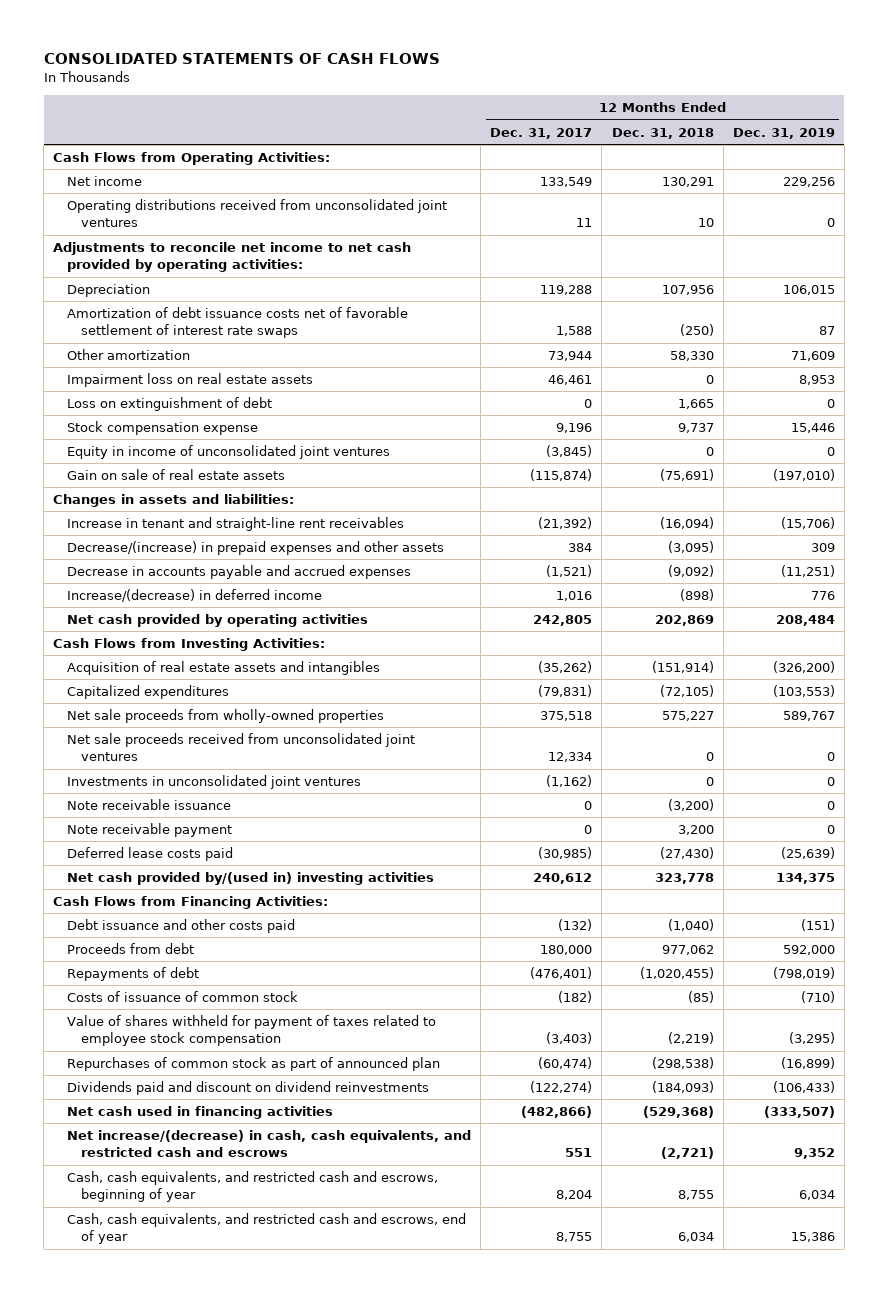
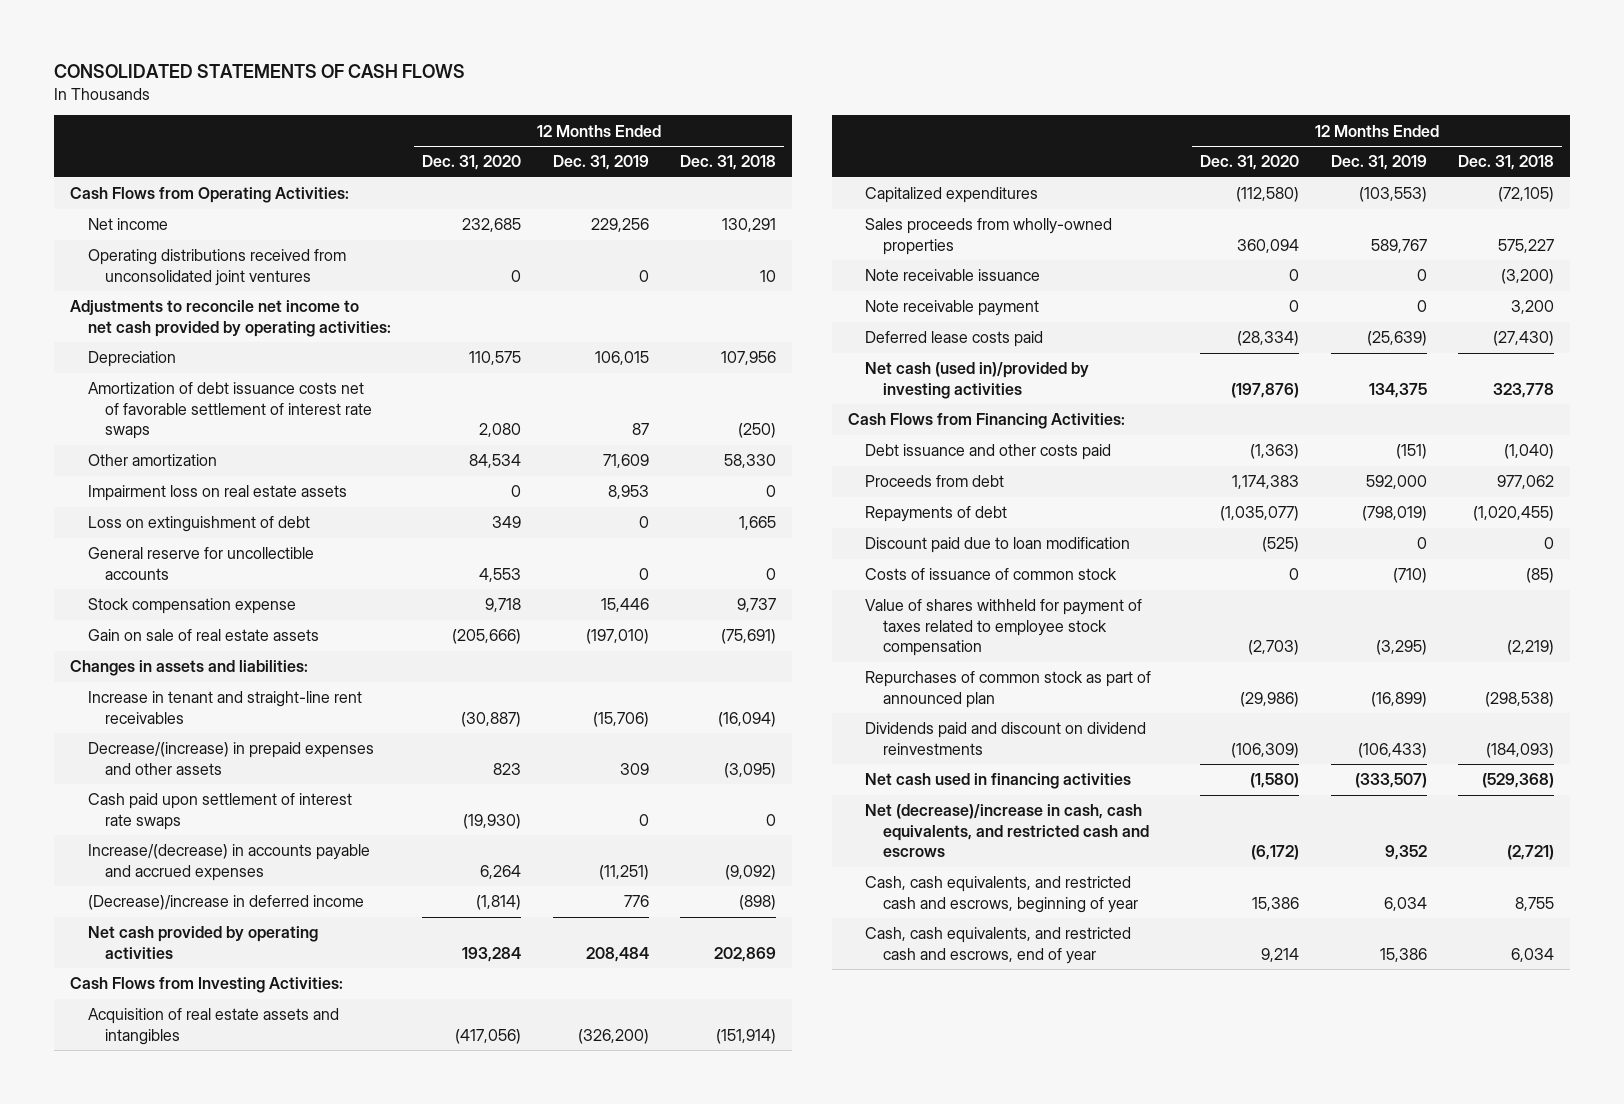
[490,127,593,139] Dec. 31, 2017 -> none
none -> [422,155,522,171] Dec. 31, 2020
none -> [87,547,314,580] General reserve for uncollectible accounts
[67,445,391,460] Equity in income of unconsolidated joint ventures -> none
none -> [87,793,352,830] Cash paid upon settlement of interest rate swaps
[67,565,412,580] Decrease in accounts payable and accrued expenses -> [87,844,370,881] Increase/(decrease) in accounts payable and accrued expenses
[67,589,323,603] Increase/(decrease) in deferred income -> [87,895,364,911] (Decrease)/increase in deferred income
[67,733,416,762] Net sale proceeds received from unconsolidated joint ventures -> none
[67,775,362,790] Investments in unconsolidated joint ventures -> none
[67,709,385,724] Net sale proceeds from wholly-owned properties -> [865,218,1113,255] Sales proceeds from wholly-owned properties
[67,872,435,886] Net cash provided by/(used in) investing activities -> [865,362,1090,399] Net cash (used in)/provided by investing activities
none -> [865,537,1131,554] Discount paid due to loan modification
[67,1130,472,1158] Net increase/(decrease) in cash, cash equivalents, and restricted cash and escrows -> [865,804,1150,857] Net (decrease)/increase in cash, cash equivalents, and restricted cash and escrows

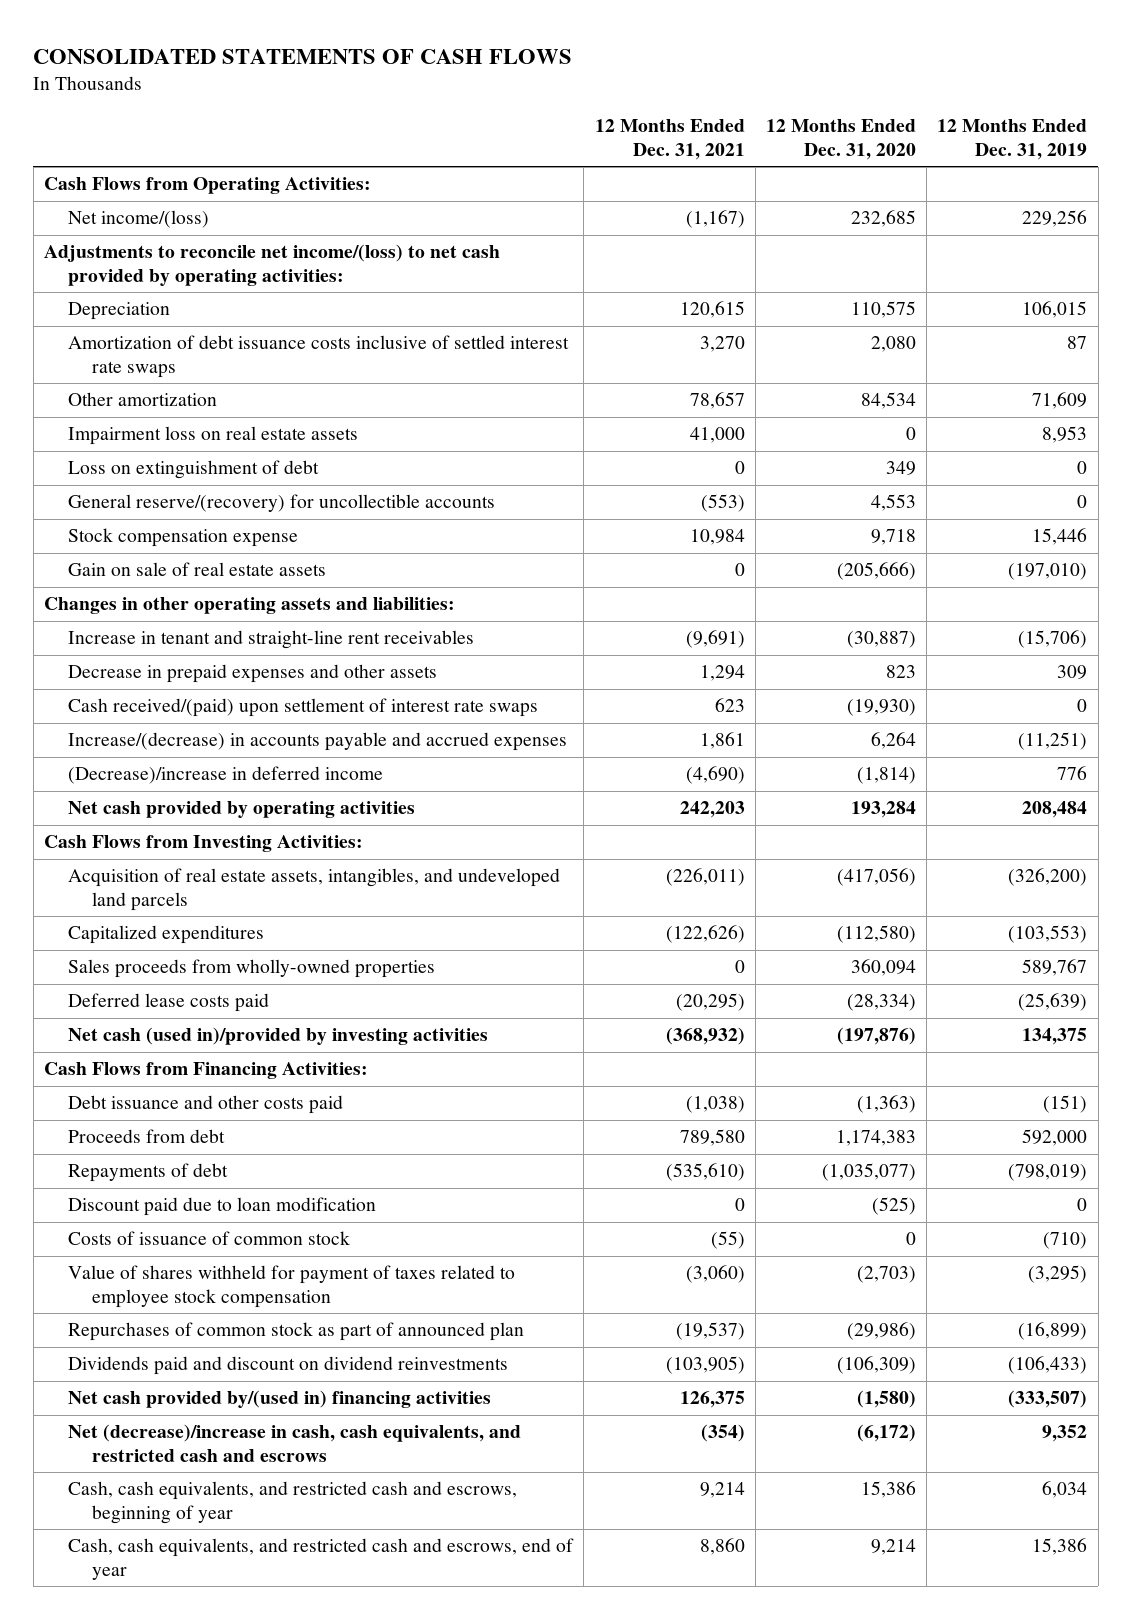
[680,155,777,171] Dec. 31, 2018 -> none
none -> [594,119,745,160] 12 Months Ended Dec. 31, 2021
[87,249,346,286] Operating distributions received from unconsolidated joint ventures -> none
[87,218,168,231] Net income -> [68,210,210,229] Net income/(loss)
[69,300,391,337] Adjustments to reconcile net income to net cash provided by operating activities: -> [44,244,501,286] Adjustments to reconcile net income/(loss) to net cash provided by operating activities:
[87,382,373,439] Amortization of debt issuance costs net of favorable settlement of interest rate swaps -> [68,335,570,378] Amortization of debt issuance costs inclusive of settled interest rate swaps
[87,547,314,580] General reserve for uncollectible accounts -> [68,494,496,513] General reserve/(recovery) for uncollectible accounts
[69,660,308,677] Changes in assets and liabilities: -> [44,597,456,615] Changes in other operating assets and liabilities:
[87,742,374,775] Decrease/(increase) in prepaid expenses and other assets -> [68,664,438,684] Decrease in prepaid expenses and other assets
[87,793,352,830] Cash paid upon settlement of interest rate swaps -> [68,698,539,718] Cash received/(paid) upon settlement of interest rate swaps
[87,1008,339,1045] Acquisition of real estate assets and intangibles -> [68,868,561,911] Acquisition of real estate assets, intangibles, and undeveloped land parcels
[865,269,1041,282] Note receivable issuance -> none
[865,300,1040,317] Note receivable payment -> none
[865,773,1132,790] Net cash used in financing activities -> [68,1390,492,1409] Net cash provided by/(used in) financing activities

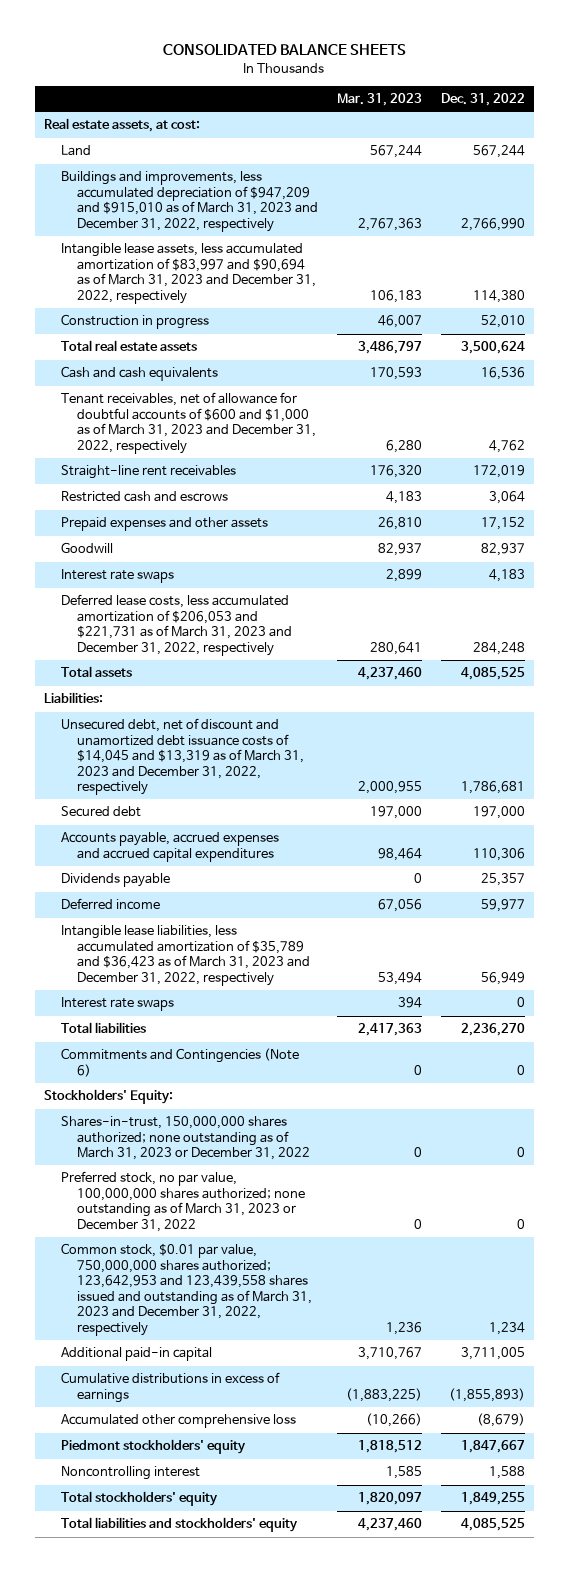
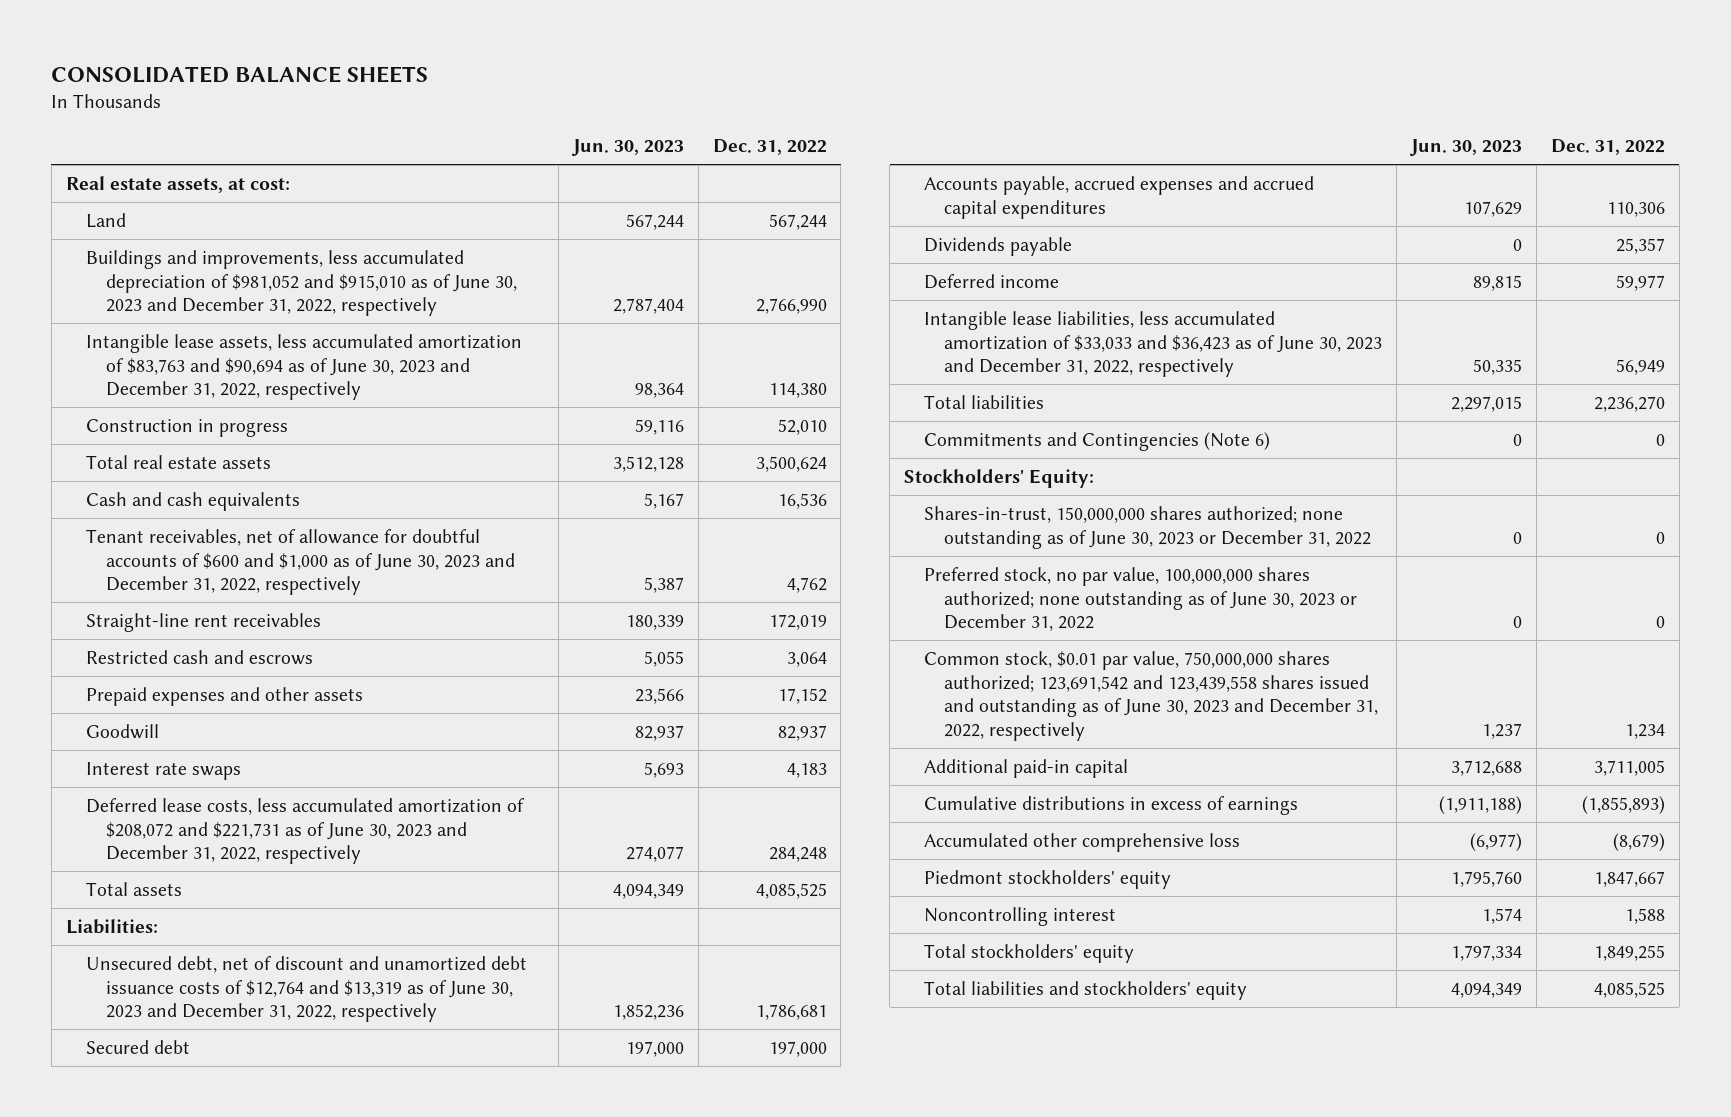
[336,92,422,106] Mar. 31, 2023 -> none
none -> [571,138,684,156] Jun. 30, 2023
[60,171,319,232] Buildings and improvements, less accumulated depreciation of $947,209 and $915,010 as of March 31, 2023 and December 31, 2022, respectively -> [85,249,517,317] Buildings and improvements, less accumulated depreciation of $981,052 and $915,010 as of June 30, 2023 and December 31, 2022, respectively
[60,243,317,304] Intangible lease assets, less accumulated amortization of $83,997 and $90,694 as of March 31, 2023 and December 31, 2022, respectively -> [85,333,522,401] Intangible lease assets, less accumulated amortization of $83,763 and $90,694 as of June 30, 2023 and December 31, 2022, respectively
[60,392,317,454] Tenant receivables, net of allowance for doubtful accounts of $600 and $1,000 as of March 31, 2023 and December 31, 2022, respectively -> [85,528,515,596] Tenant receivables, net of allowance for doubtful accounts of $600 and $1,000 as of June 30, 2023 and December 31, 2022, respectively
[60,594,293,656] Deferred lease costs, less accumulated amortization of $206,053 and $221,731 as of March 31, 2023 and December 31, 2022, respectively -> [85,797,525,865] Deferred lease costs, less accumulated amortization of $208,072 and $221,731 as of June 30, 2023 and December 31, 2022, respectively
[60,718,305,796] Unsecured debt, net of discount and unamortized debt issuance costs of $14,045 and $13,319 as of March 31, 2023 and December 31, 2022, respectively -> [85,955,527,1023] Unsecured debt, net of discount and unamortized debt issuance costs of $12,764 and $13,319 as of June 30, 2023 and December 31, 2022, respectively
[60,997,174,1012] Interest rate swaps -> none
[60,925,311,986] Intangible lease liabilities, less accumulated amortization of $35,789 and $36,423 as of March 31, 2023 and December 31, 2022, respectively -> [924,310,1383,378] Intangible lease liabilities, less accumulated amortization of $33,033 and $36,423 as of June 30, 2023 and December 31, 2022, respectively
[60,1116,311,1161] Shares-in-trust, 150,000,000 shares authorized; none outstanding as of March 31, 2023 or December 31, 2022 -> [924,505,1372,549] Shares-in-trust, 150,000,000 shares authorized; none outstanding as of June 30, 2023 or December 31, 2022
[60,1171,306,1232] Preferred stock, no par value, 100,000,000 shares authorized; none outstanding as of March 31, 2023 or December 31, 2022 -> [924,566,1358,632] Preferred stock, no par value, 100,000,000 shares authorized; none outstanding as of June 30, 2023 or December 31, 2022
[60,1243,313,1336] Common stock, $0.01 par value, 750,000,000 shares authorized; 123,642,953 and 123,439,558 shares issued and outstanding as of March 31, 2023 and December 31, 2022, respectively -> [924,650,1379,742] Common stock, $0.01 par value, 750,000,000 shares authorized; 123,691,542 and 123,439,558 shares issued and outstanding as of June 30, 2023 and December 31, 2022, respectively

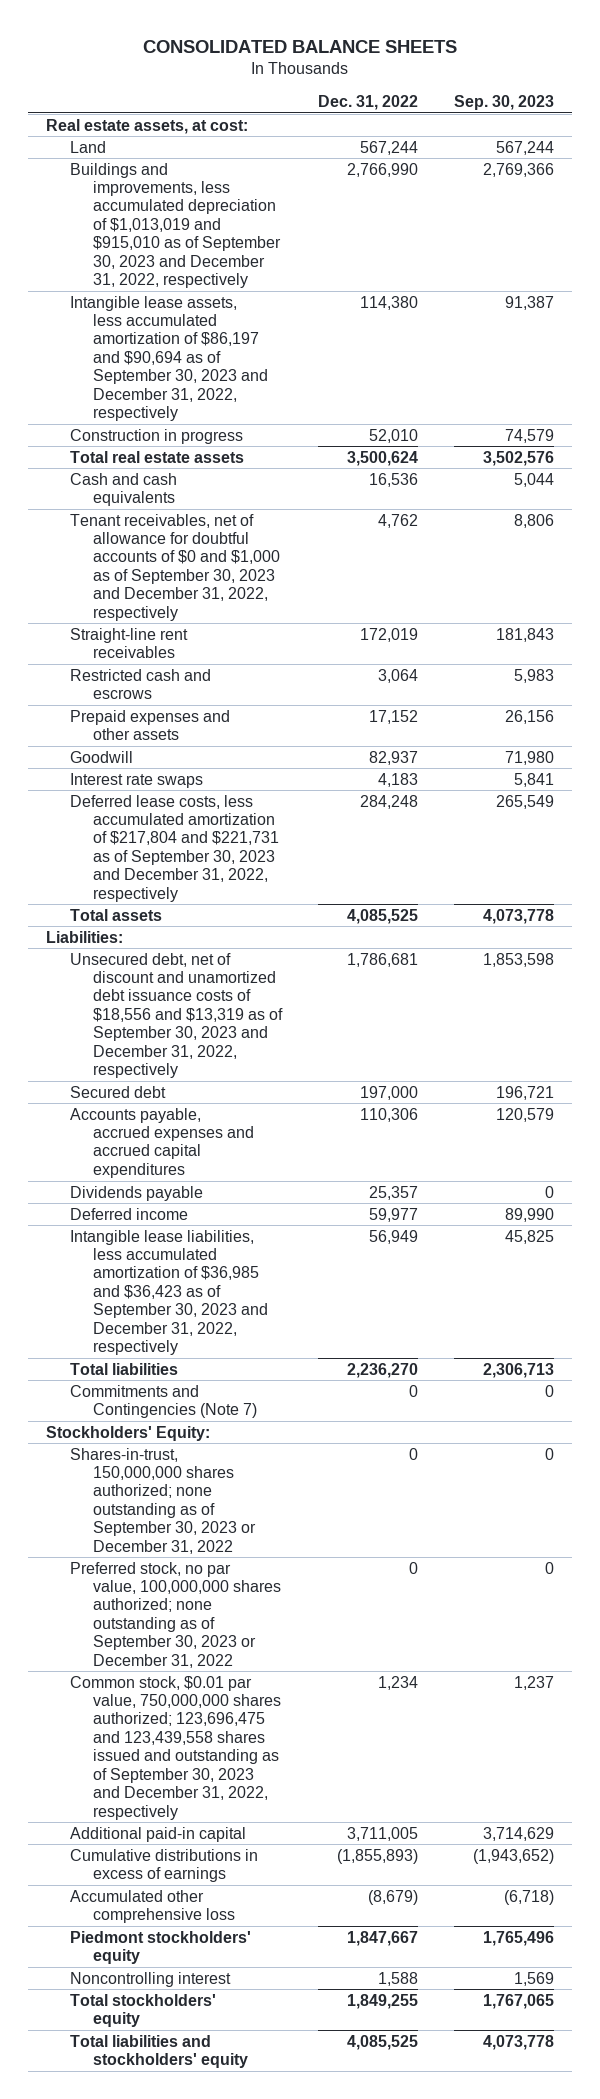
[571,138,684,156] Jun. 30, 2023 -> none
none -> [454,95,555,111] Sep. 30, 2023
[85,249,517,317] Buildings and improvements, less accumulated depreciation of $981,052 and $915,010 as of June 30, 2023 and December 31, 2022, respectively -> [69,162,281,289] Buildings and improvements, less accumulated depreciation of $1,013,019 and $915,010 as of September 30, 2023 and December 31, 2022, respectively
[85,333,522,401] Intangible lease assets, less accumulated amortization of $83,763 and $90,694 as of June 30, 2023 and December 31, 2022, respectively -> [69,295,268,422] Intangible lease assets, less accumulated amortization of $86,197 and $90,694 as of September 30, 2023 and December 31, 2022, respectively
[85,528,515,596] Tenant receivables, net of allowance for doubtful accounts of $600 and $1,000 as of June 30, 2023 and December 31, 2022, respectively -> [69,513,280,621] Tenant receivables, net of allowance for doubtful accounts of $0 and $1,000 as of September 30, 2023 and December 31, 2022, respectively
[85,797,525,865] Deferred lease costs, less accumulated amortization of $208,072 and $221,731 as of June 30, 2023 and December 31, 2022, respectively -> [69,794,279,902] Deferred lease costs, less accumulated amortization of $217,804 and $221,731 as of September 30, 2023 and December 31, 2022, respectively
[85,955,527,1023] Unsecured debt, net of discount and unamortized debt issuance costs of $12,764 and $13,319 as of June 30, 2023 and December 31, 2022, respectively -> [69,952,283,1079] Unsecured debt, net of discount and unamortized debt issuance costs of $18,556 and $13,319 as of September 30, 2023 and December 31, 2022, respectively
[924,310,1383,378] Intangible lease liabilities, less accumulated amortization of $33,033 and $36,423 as of June 30, 2023 and December 31, 2022, respectively -> [69,1229,268,1356] Intangible lease liabilities, less accumulated amortization of $36,985 and $36,423 as of September 30, 2023 and December 31, 2022, respectively
[924,431,1271,451] Commitments and Contingencies (Note 6) -> [69,1384,257,1419] Commitments and Contingencies (Note 7)
[924,505,1372,549] Shares-in-trust, 150,000,000 shares authorized; none outstanding as of June 30, 2023 or December 31, 2022 -> [69,1447,256,1554] Shares-in-trust, 150,000,000 shares authorized; none outstanding as of September 30, 2023 or December 31, 2022
[924,566,1358,632] Preferred stock, no par value, 100,000,000 shares authorized; none outstanding as of June 30, 2023 or December 31, 2022 -> [69,1561,281,1668] Preferred stock, no par value, 100,000,000 shares authorized; none outstanding as of September 30, 2023 or December 31, 2022
[924,650,1379,742] Common stock, $0.01 par value, 750,000,000 shares authorized; 123,691,542 and 123,439,558 shares issued and outstanding as of June 30, 2023 and December 31, 2022, respectively -> [69,1675,281,1820] Common stock, $0.01 par value, 750,000,000 shares authorized; 123,696,475 and 123,439,558 shares issued and outstanding as of September 30, 2023 and December 31, 2022, respectively

